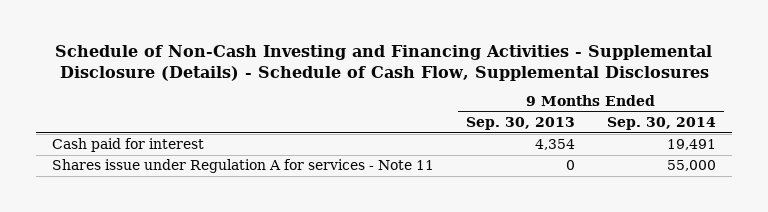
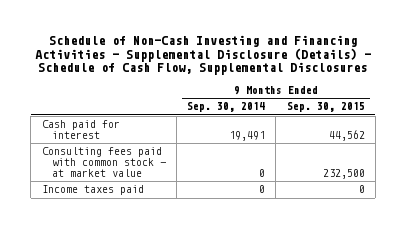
[466,117,576,131] Sep. 30, 2013 -> none
none -> [286,102,365,113] Sep. 30, 2015
[52,159,435,174] Shares issue under Regulation A for services - Note 11 -> none
none -> [41,147,166,177] Consulting fees paid with common stock - at market value
none -> [41,185,144,196] Income taxes paid

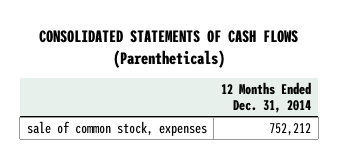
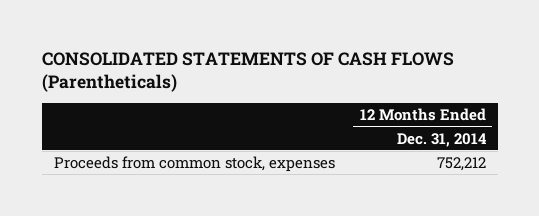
[26,121,207,137] sale of common stock, expenses -> [53,156,335,173] Proceeds from common stock, expenses

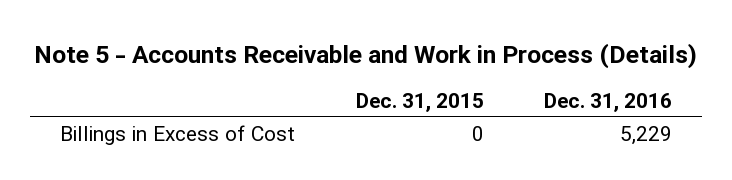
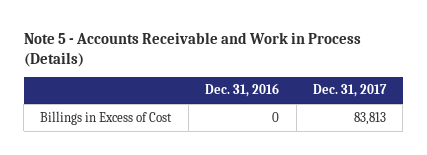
[355,92,484,112] Dec. 31, 2015 -> none
none -> [313,84,388,98] Dec. 31, 2017
[620,125,673,145] 5,229 -> [272,111,280,122] 0

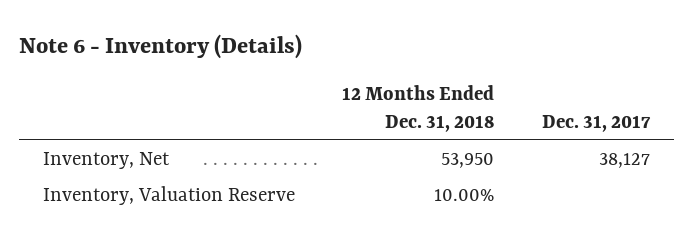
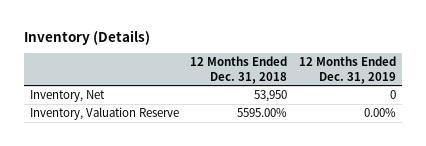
[18,34,302,60] Note 6 - Inventory (Details) -> [23,29,150,45] Inventory (Details)
[542,114,652,132] Dec. 31, 2017 -> none
none -> [298,56,396,84] 12 Months Ended Dec. 31, 2019
[434,188,495,201] 10.00% -> [237,108,288,118] 5595.00%

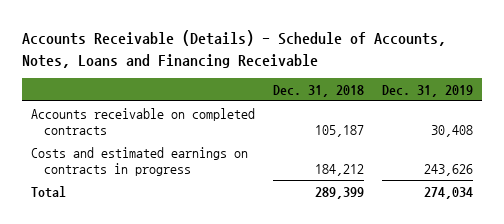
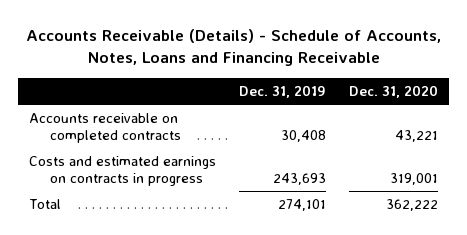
[272,84,364,97] Dec. 31, 2018 -> none
none -> [348,84,438,98] Dec. 31, 2020
[424,164,474,177] 243,626 -> [273,172,327,185] 243,693
[424,186,474,199] 274,034 -> [278,199,327,212] 274,101

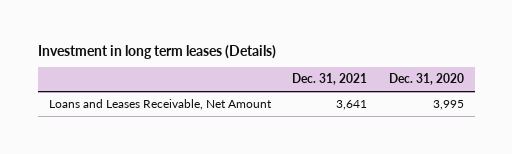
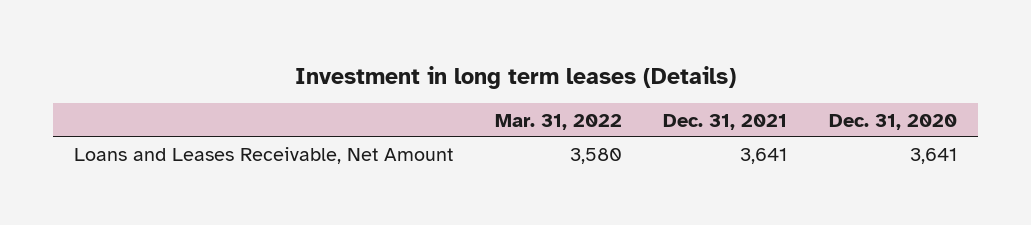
none -> [494,113,622,130] Mar. 31, 2022
[432,100,464,111] 3,995 -> [909,148,957,165] 3,641

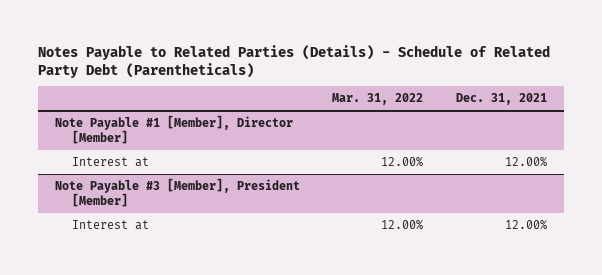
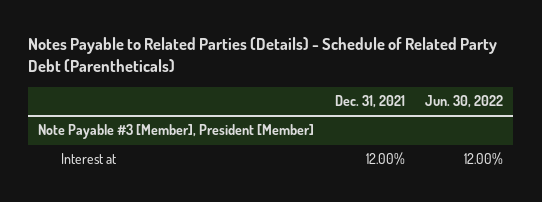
[332,93,424,106] Mar. 31, 2022 -> none
none -> [425,95,504,109] Jun. 30, 2022
[54,114,293,145] Note Payable #1 [Member], Director [Member] -> none
[71,156,149,167] Interest at -> none

